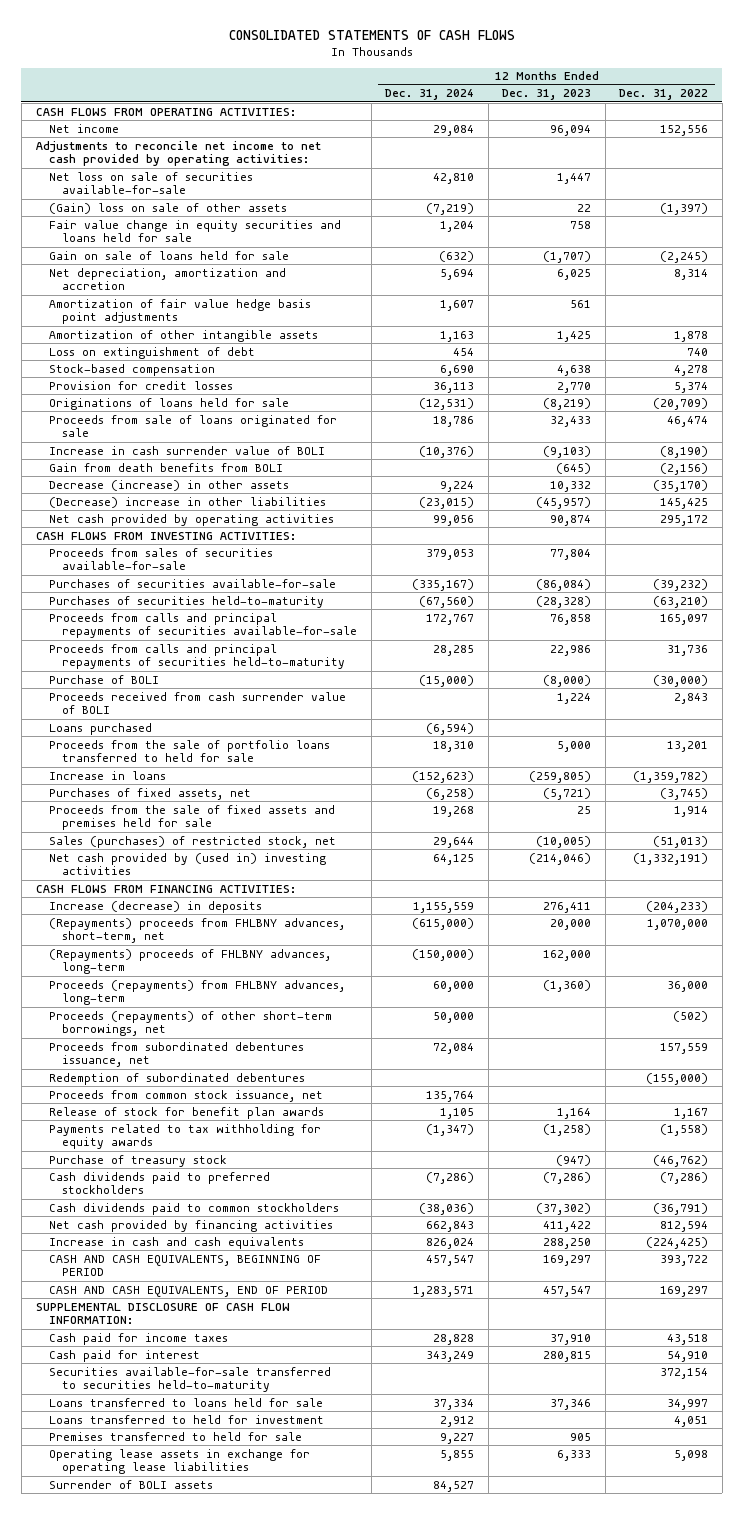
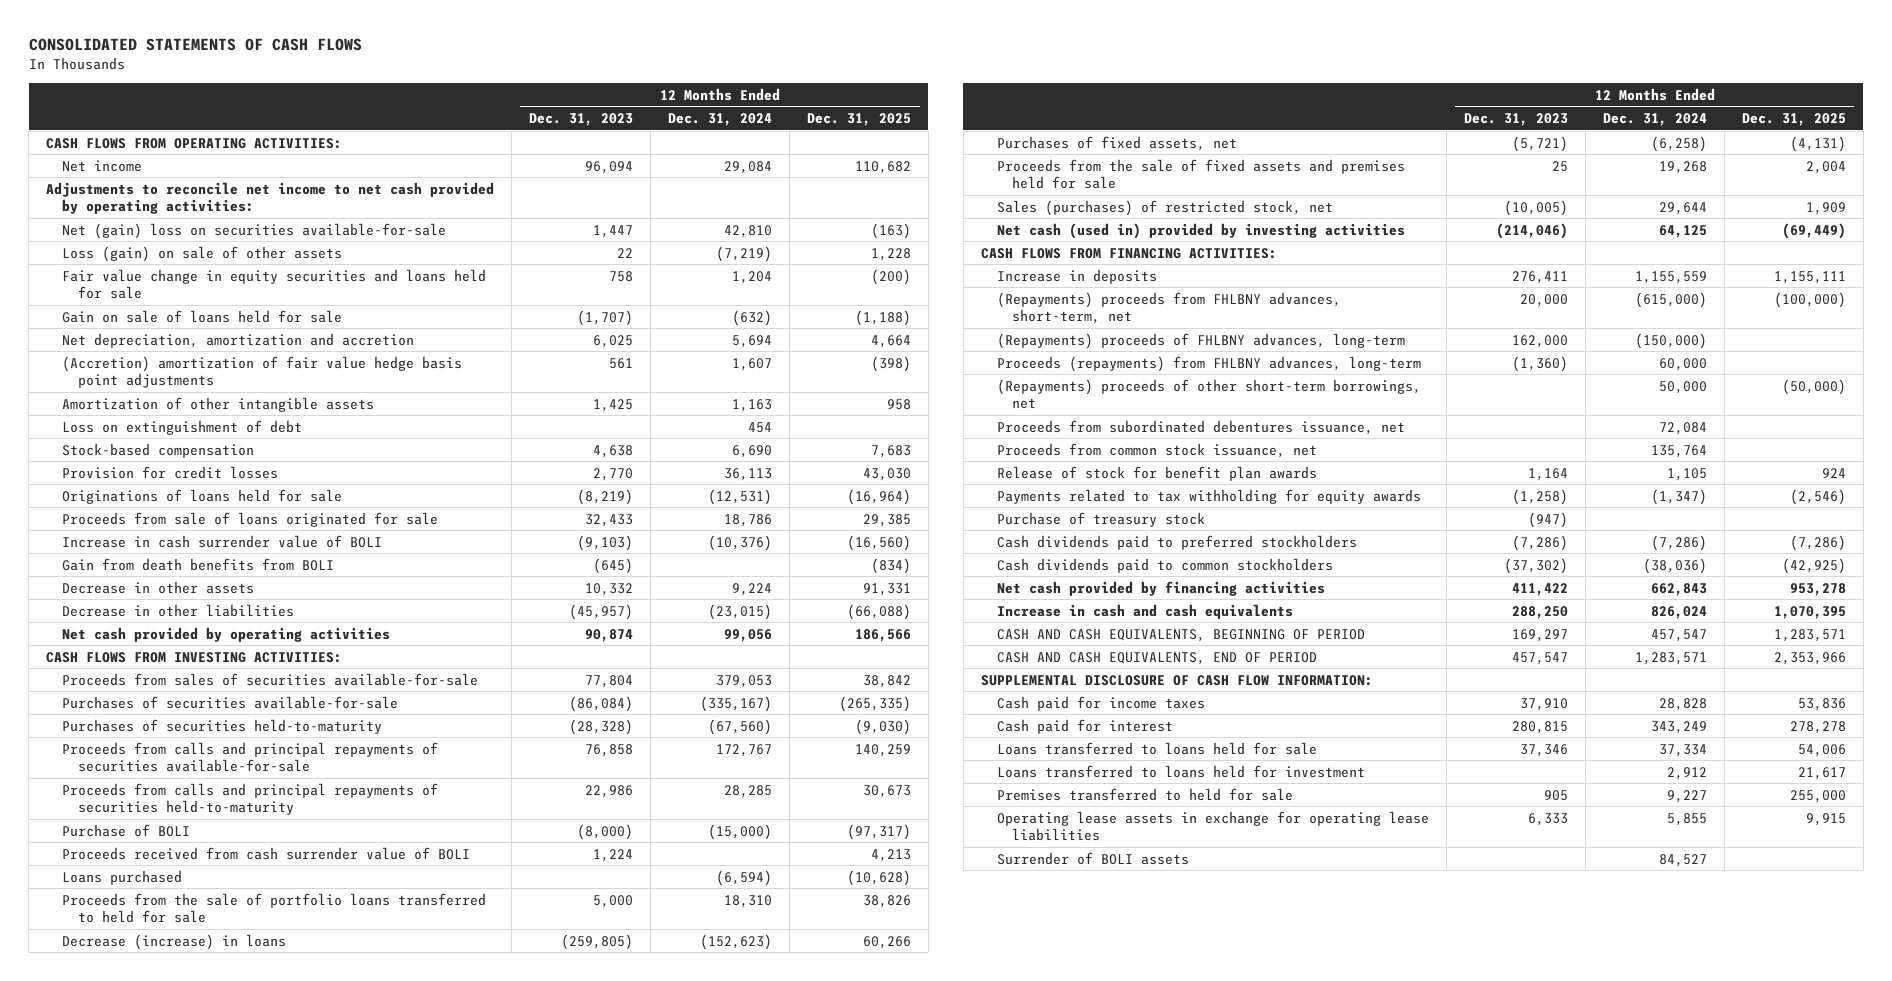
[619,89,709,101] Dec. 31, 2022 -> none
none -> [806,113,911,127] Dec. 31, 2025
[48,171,253,195] Net loss on sale of securities available-for-sale -> [61,222,446,239] Net (gain) loss on securities available-for-sale
[48,202,287,214] (Gain) loss on sale of other assets -> [61,245,342,262] Loss (gain) on sale of other assets
[48,298,311,325] Amortization of fair value hedge basis point adjustments -> [61,355,462,389] (Accretion) amortization of fair value hedge basis point adjustments
[48,479,289,491] Decrease (increase) in other assets -> [61,580,254,594] Decrease in other assets
[48,496,326,508] (Decrease) increase in other liabilities -> [61,603,294,617] Decrease in other liabilities
[48,770,166,780] Increase in loans -> [61,933,286,950] Decrease (increase) in loans
[48,852,326,876] Net cash provided by (used in) investing activities -> [996,222,1405,239] Net cash (used in) provided by investing activities
[48,900,262,913] Increase (decrease) in deposits -> [996,268,1157,284] Increase in deposits
[48,1010,332,1037] Proceeds (repayments) of other short-term borrowings, net -> [996,378,1421,410] (Repayments) proceeds of other short-term borrowings, net
[48,1072,305,1085] Redemption of subordinated debentures -> none
[48,1366,331,1393] Securities available-for-sale transferred to securities held-to-maturity -> none
[48,1414,324,1424] Loans transferred to held for investment -> [996,764,1365,778] Loans transferred to loans held for investment

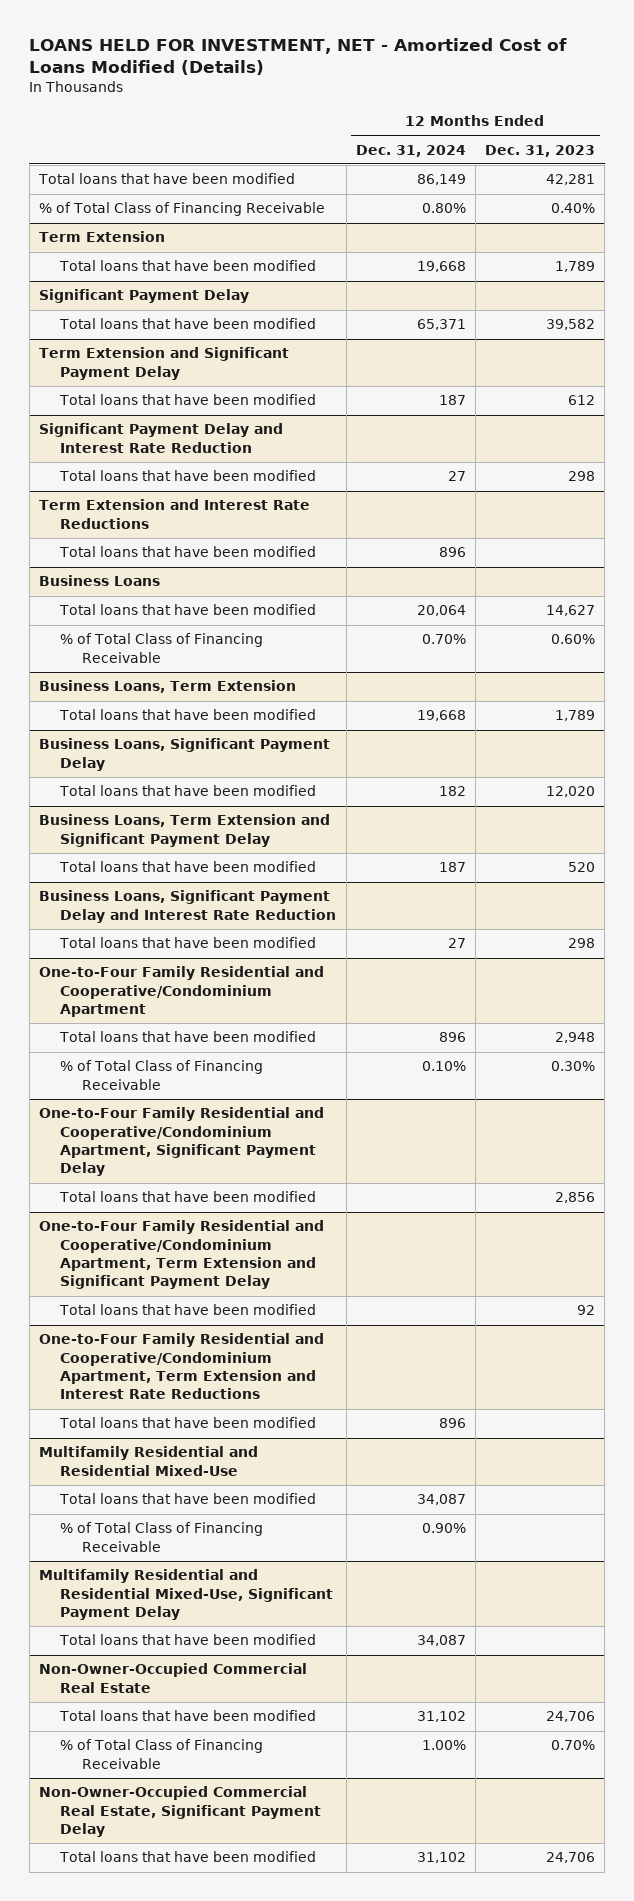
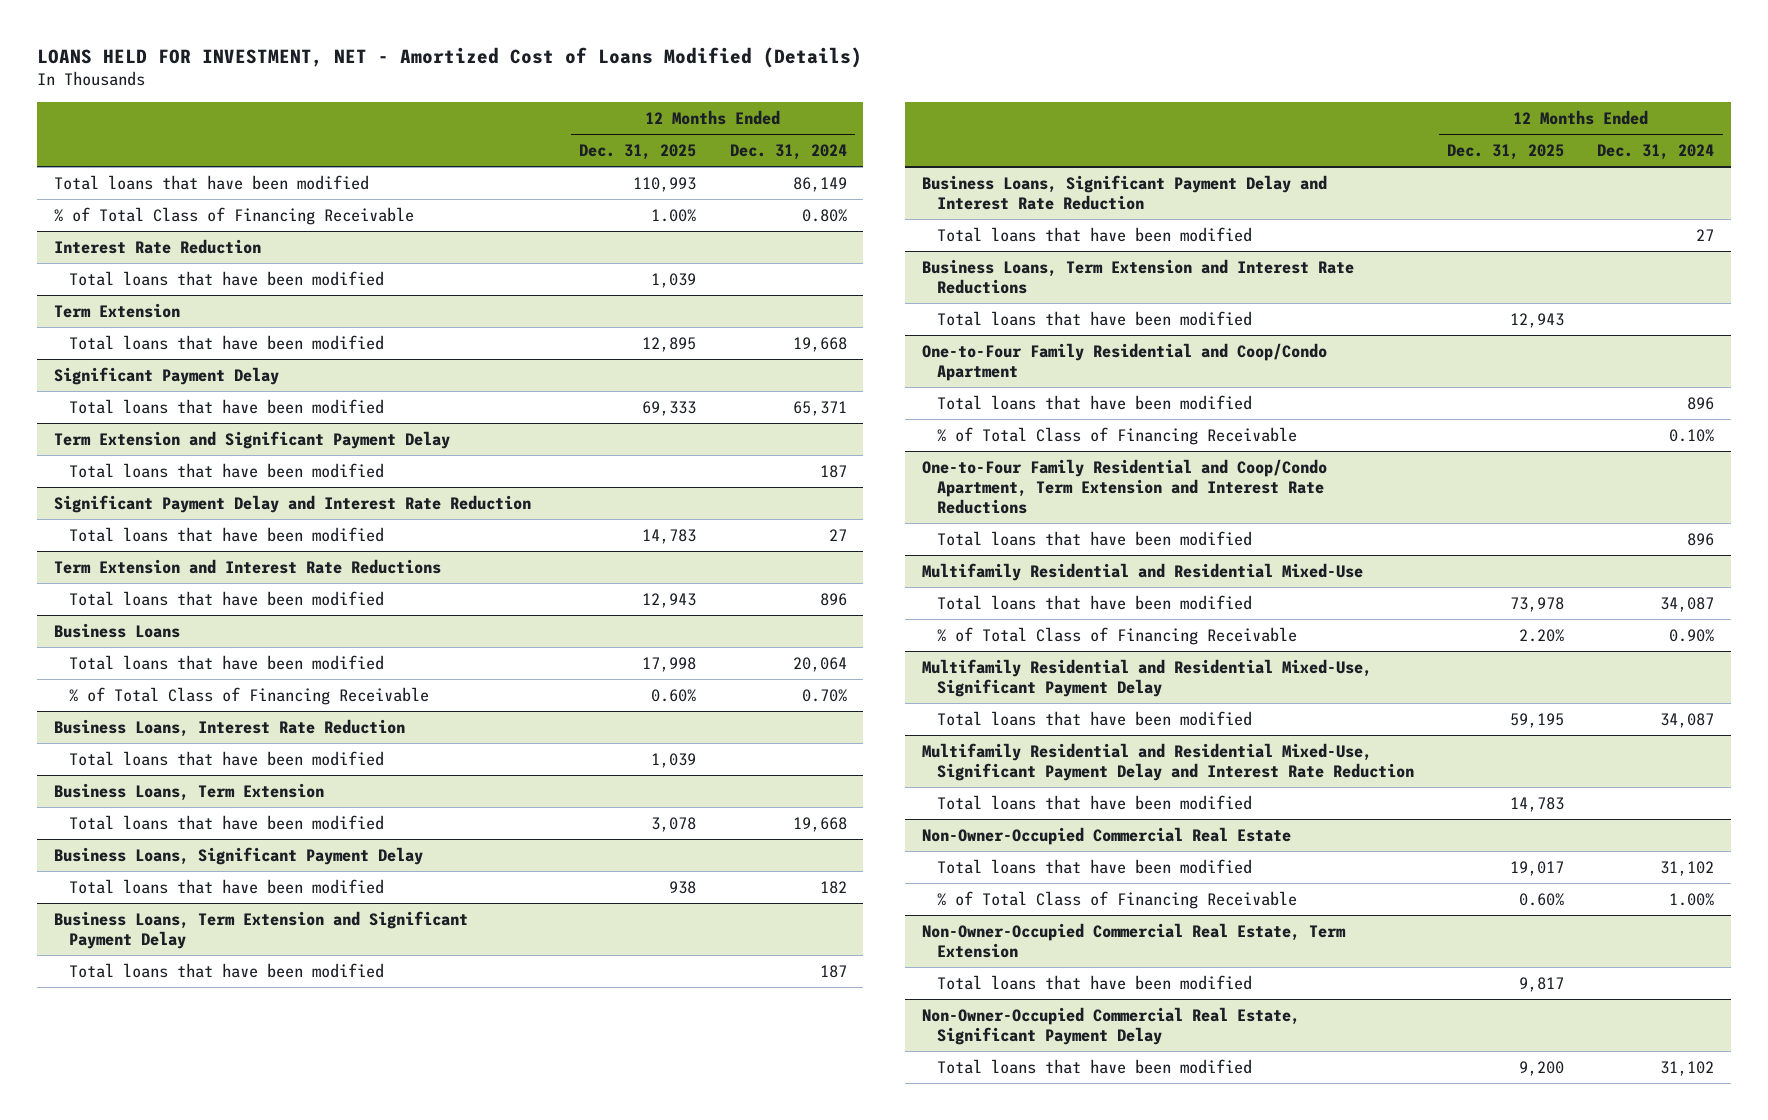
[485,144,596,157] Dec. 31, 2023 -> none
none -> [579,144,697,161] Dec. 31, 2025
none -> [53,238,261,254] Interest Rate Reduction
none -> [68,270,384,286] Total loans that have been modified
none -> [53,718,405,737] Business Loans, Interest Rate Reduction
none -> [68,750,384,766] Total loans that have been modified
none -> [921,258,1354,294] Business Loans, Term Extension and Interest Rate Reductions
none -> [936,310,1252,326] Total loans that have been modified
[39,966,325,1018] One-to-Four Family Residential and Cooperative/Condominium Apartment -> [921,342,1327,381] One-to-Four Family Residential and Coop/Condo Apartment
[39,1107,325,1177] One-to-Four Family Residential and Cooperative/Condominium Apartment, Significant Payment Delay -> none
[59,1191,317,1203] Total loans that have been modified -> none
[39,1220,325,1290] One-to-Four Family Residential and Cooperative/Condominium Apartment, Term Extension and Significant Payment Delay -> none
[59,1304,317,1316] Total loans that have been modified -> none
[39,1333,325,1400] One-to-Four Family Residential and Cooperative/Condominium Apartment, Term Extension and Interest Rate Reductions -> [921,458,1327,514] One-to-Four Family Residential and Coop/Condo Apartment, Term Extension and Interest Rate Reductions
none -> [921,742,1414,781] Multifamily Residential and Residential Mixed-Use, Significant Payment Delay and Interest Rate Reduction
none -> [936,794,1252,810] Total loans that have been modified
none -> [921,922,1346,958] Non-Owner-Occupied Commercial Real Estate, Term Extension
none -> [936,974,1252,990] Total loans that have been modified

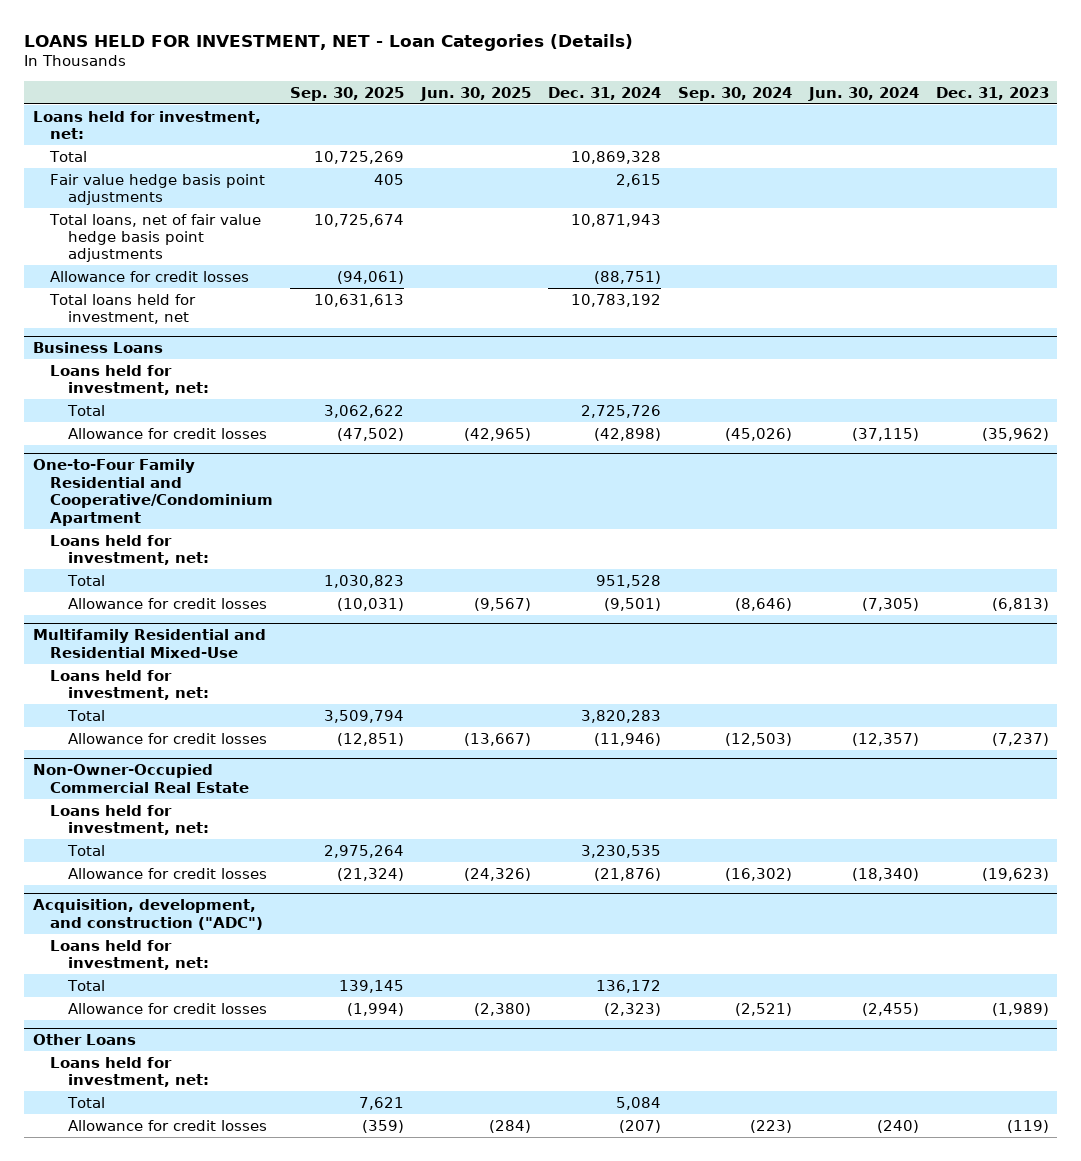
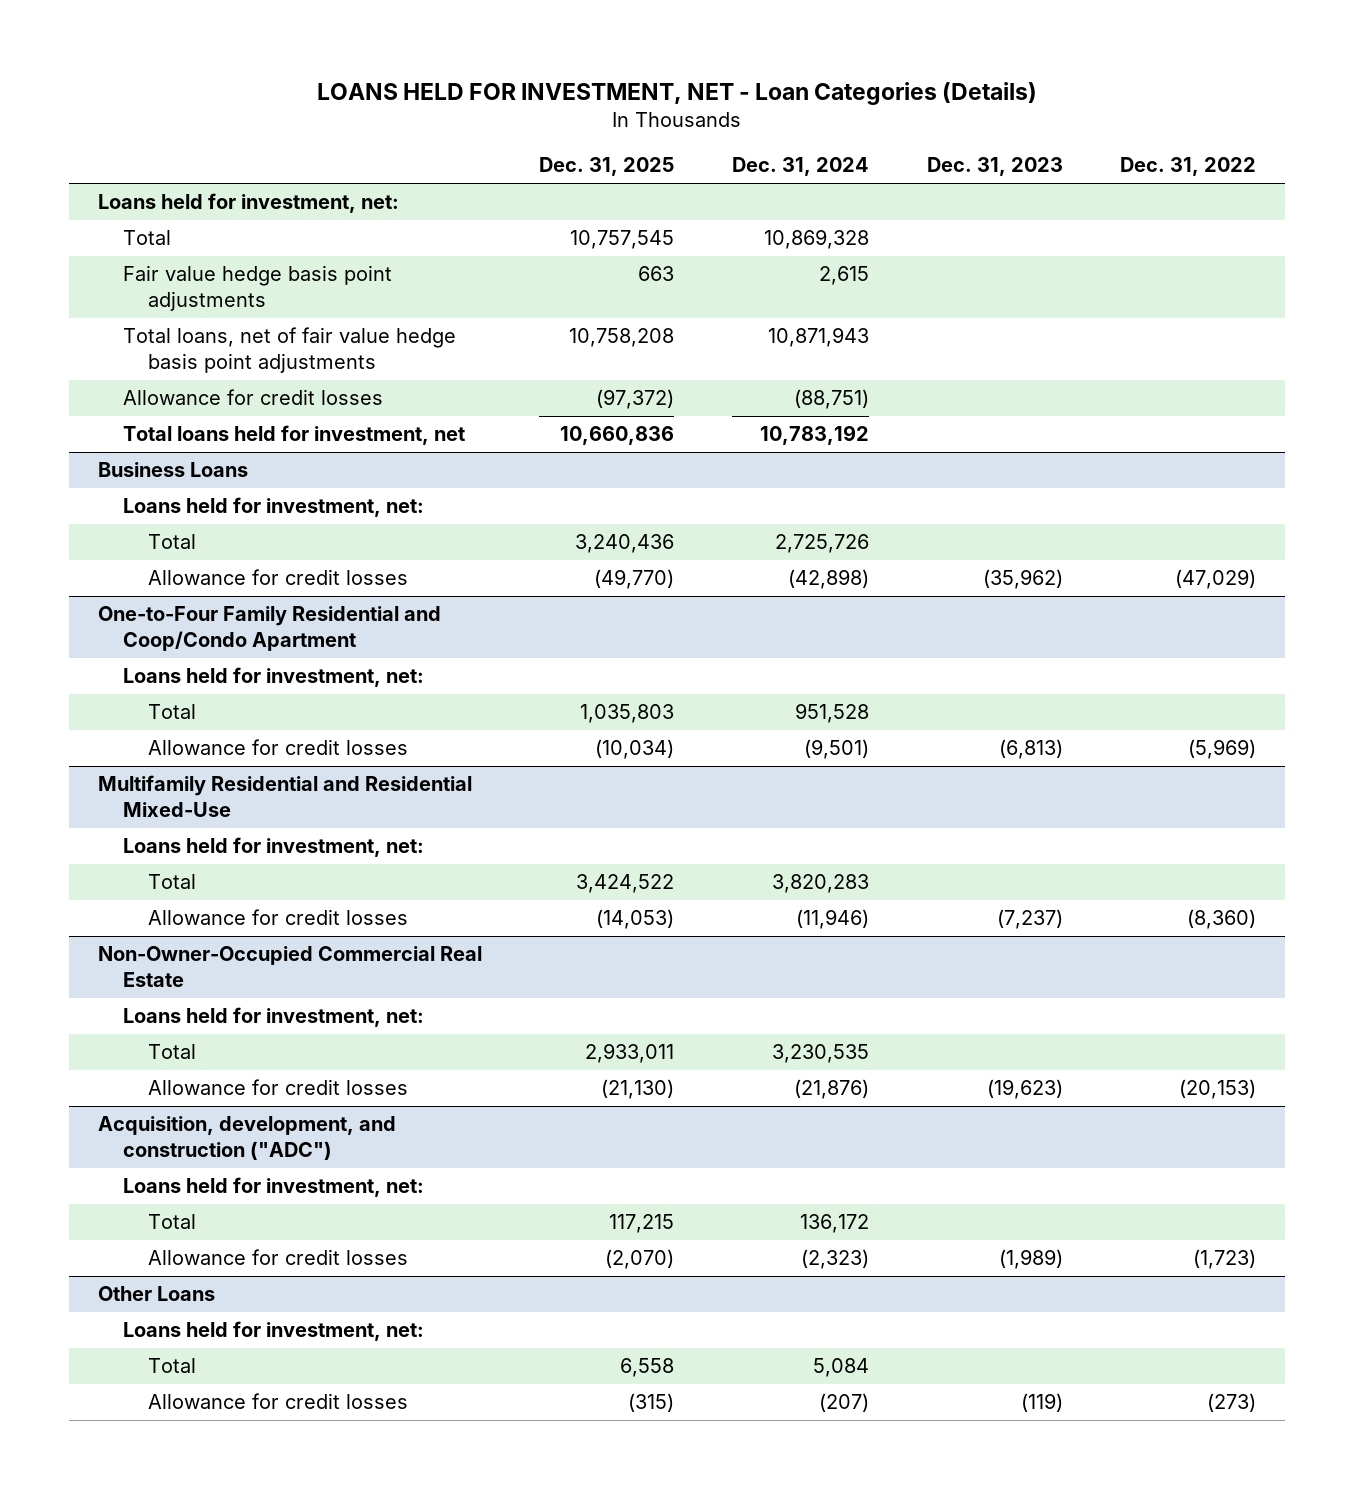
[290,86,405,101] Sep. 30, 2025 -> none
[419,86,531,101] Jun. 30, 2025 -> none
[677,86,792,101] Sep. 30, 2024 -> none
[807,86,919,101] Jun. 30, 2024 -> none
none -> [539,157,675,177] Dec. 31, 2025
none -> [1120,157,1257,177] Dec. 31, 2022
[32,459,274,526] One-to-Four Family Residential and Cooperative/Condominium Apartment -> [97,606,441,651] One-to-Four Family Residential and Coop/Condo Apartment

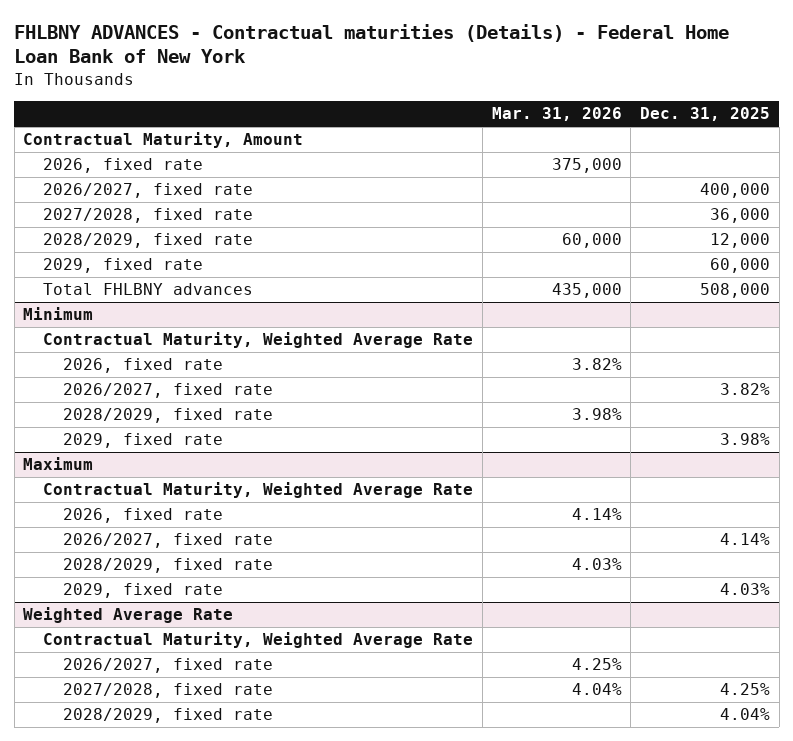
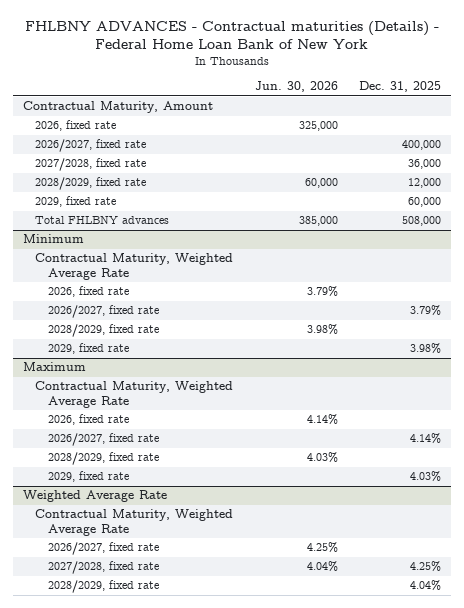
[491,107,622,122] Mar. 31, 2026 -> none
none -> [254,81,338,93] Jun. 30, 2026
[719,383,770,396] 3.82% -> [409,305,441,317] 3.79%

